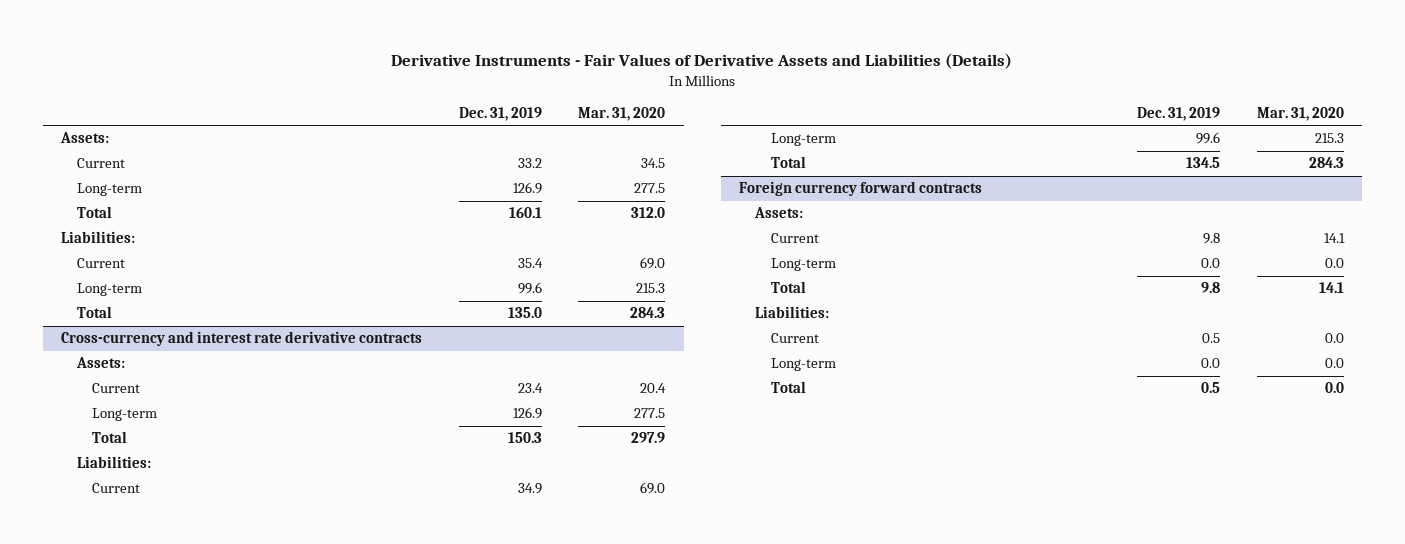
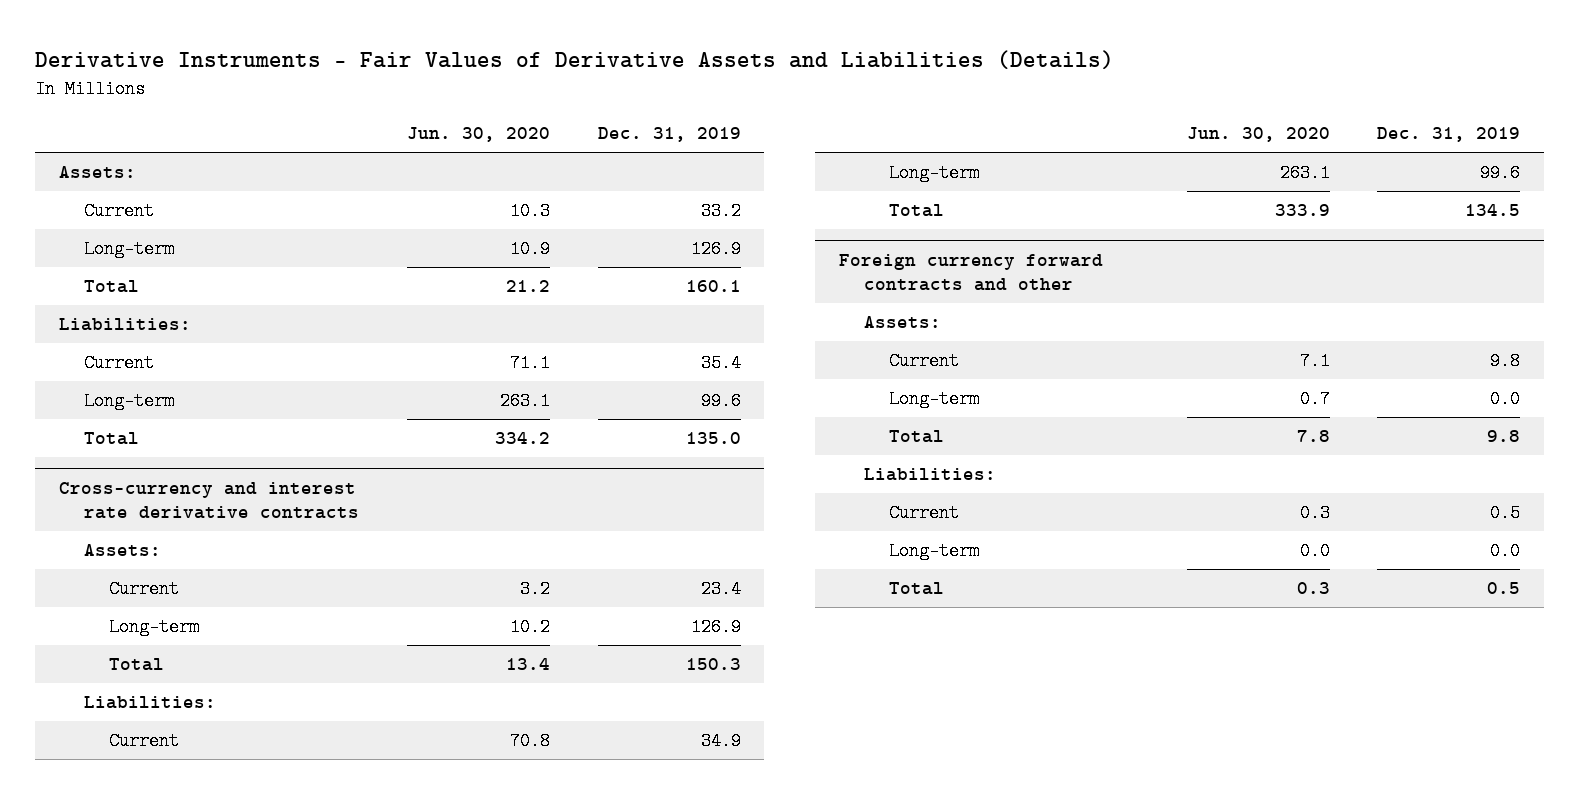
[578,107,666,122] Mar. 31, 2020 -> none
none -> [406,127,550,143] Jun. 30, 2020
[739,181,983,197] Foreign currency forward contracts -> [839,254,1104,291] Foreign currency forward contracts and other

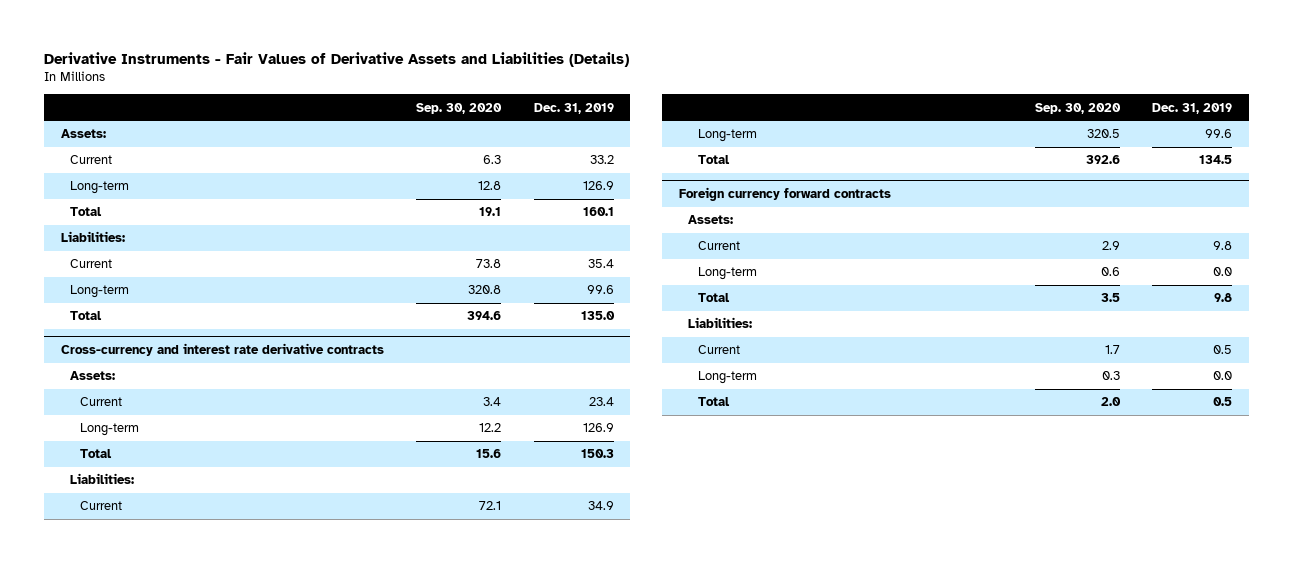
[406,127,550,143] Jun. 30, 2020 -> none
none -> [416,102,503,114] Sep. 30, 2020
[839,254,1104,291] Foreign currency forward contracts and other -> [678,187,891,202] Foreign currency forward contracts

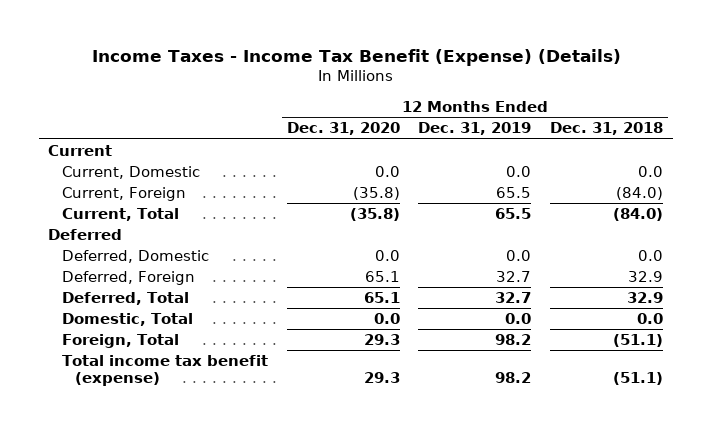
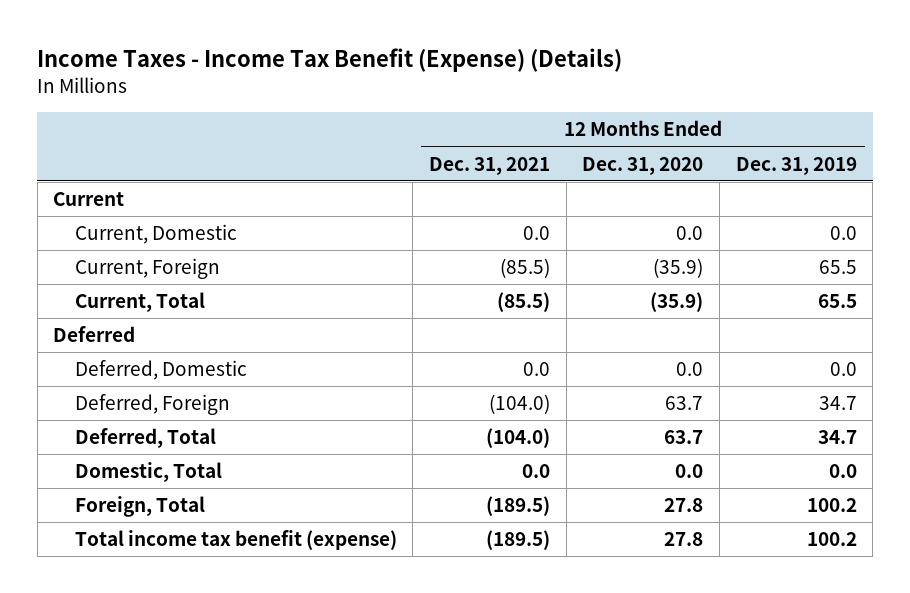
[550,122,664,136] Dec. 31, 2018 -> none
none -> [429,156,551,175] Dec. 31, 2021
[352,187,400,201] (35.8) -> [653,258,704,279] (35.9)
[349,208,400,222] (35.8) -> [650,292,704,313] (35.9)
[364,271,400,283] 65.1 -> [665,396,704,411] 63.7
[496,271,532,283] 32.7 -> [818,396,857,411] 34.7
[363,292,400,304] 65.1 -> [664,430,704,445] 63.7
[495,292,532,304] 32.7 -> [817,430,857,445] 34.7
[363,334,400,346] 29.3 -> [664,498,704,513] 27.8
[495,334,532,346] 98.2 -> [806,498,857,513] 100.2
[363,372,400,384] 29.3 -> [664,532,704,547] 27.8
[495,372,532,384] 98.2 -> [806,532,857,547] 100.2

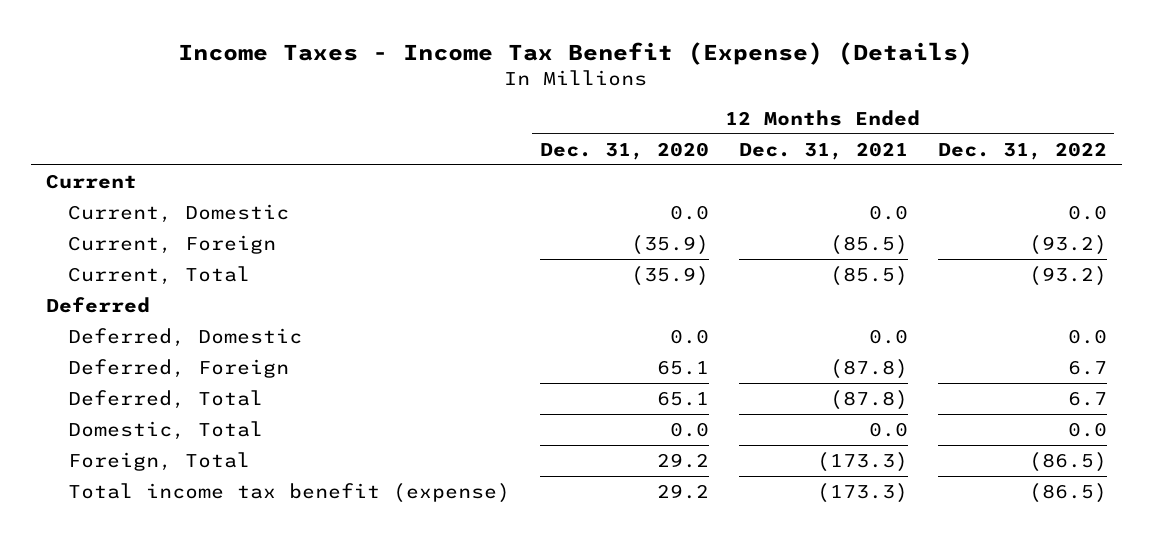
[735,156,857,175] Dec. 31, 2019 -> none
none -> [937,141,1107,160] Dec. 31, 2022
[489,394,551,415] (104.0) -> [829,358,908,379] (87.8)
[665,396,704,411] 63.7 -> [656,359,709,375] 65.1
[486,428,551,449] (104.0) -> [829,389,908,410] (87.8)
[664,430,704,445] 63.7 -> [656,390,709,406] 65.1
[486,496,551,517] (189.5) -> [816,451,908,472] (173.3)
[664,498,704,513] 27.8 -> [656,452,709,468] 29.2
[486,530,551,551] (189.5) -> [816,482,908,503] (173.3)
[664,532,704,547] 27.8 -> [656,483,709,499] 29.2

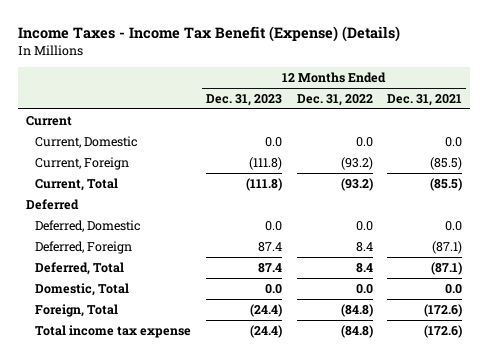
[539,141,709,160] Dec. 31, 2020 -> none
none -> [205,94,282,107] Dec. 31, 2023
[829,358,908,379] (87.8) -> [432,240,463,254] (87.1)
[1067,359,1107,375] 6.7 -> [355,241,373,252] 8.4
[829,389,908,410] (87.8) -> [431,261,463,275] (87.1)
[1067,390,1107,406] 6.7 -> [355,262,373,273] 8.4
[816,451,908,472] (173.3) -> [424,303,463,317] (172.6)
[1028,451,1107,472] (86.5) -> [340,303,373,317] (84.8)
[67,482,510,503] Total income tax benefit (expense) -> [35,324,192,338] Total income tax expense
[816,482,908,503] (173.3) -> [424,324,463,338] (172.6)
[1028,482,1107,503] (86.5) -> [340,324,373,338] (84.8)

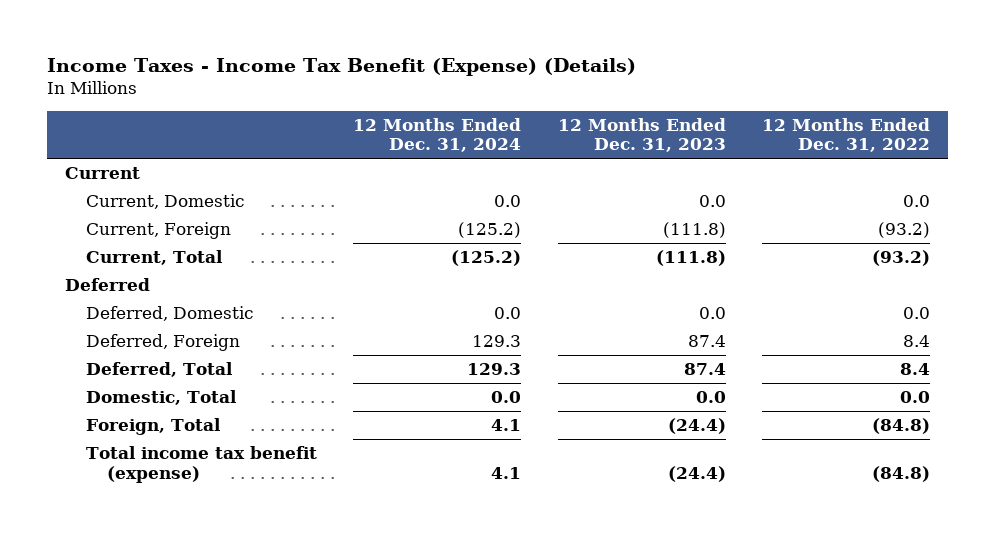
[387,94,463,107] Dec. 31, 2021 -> none
none -> [353,117,522,153] 12 Months Ended Dec. 31, 2024
[35,324,192,338] Total income tax expense -> [86,445,318,483] Total income tax benefit (expense)

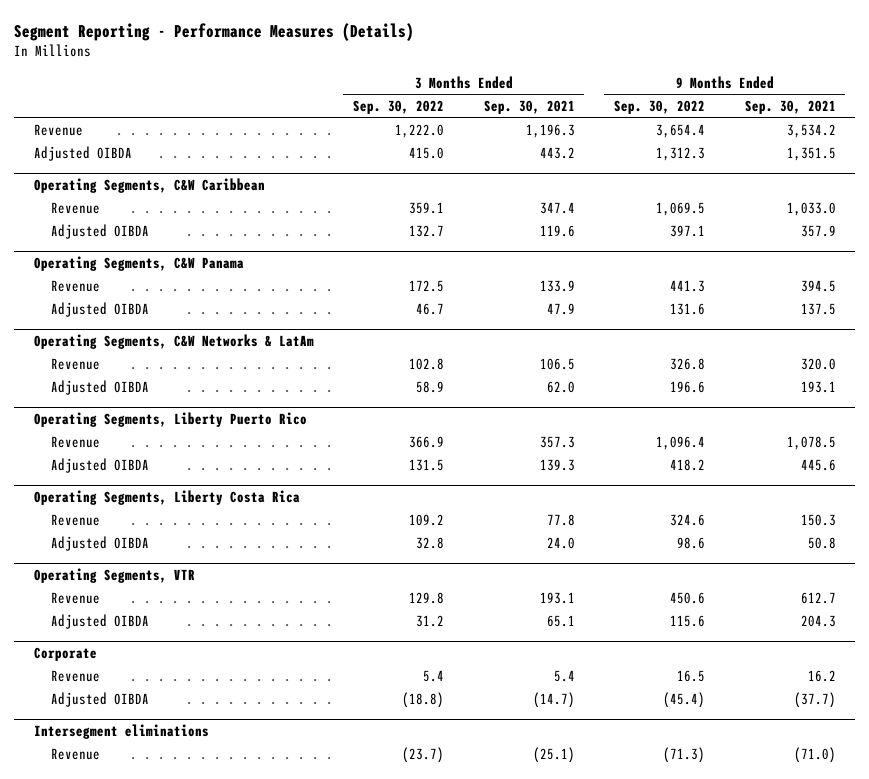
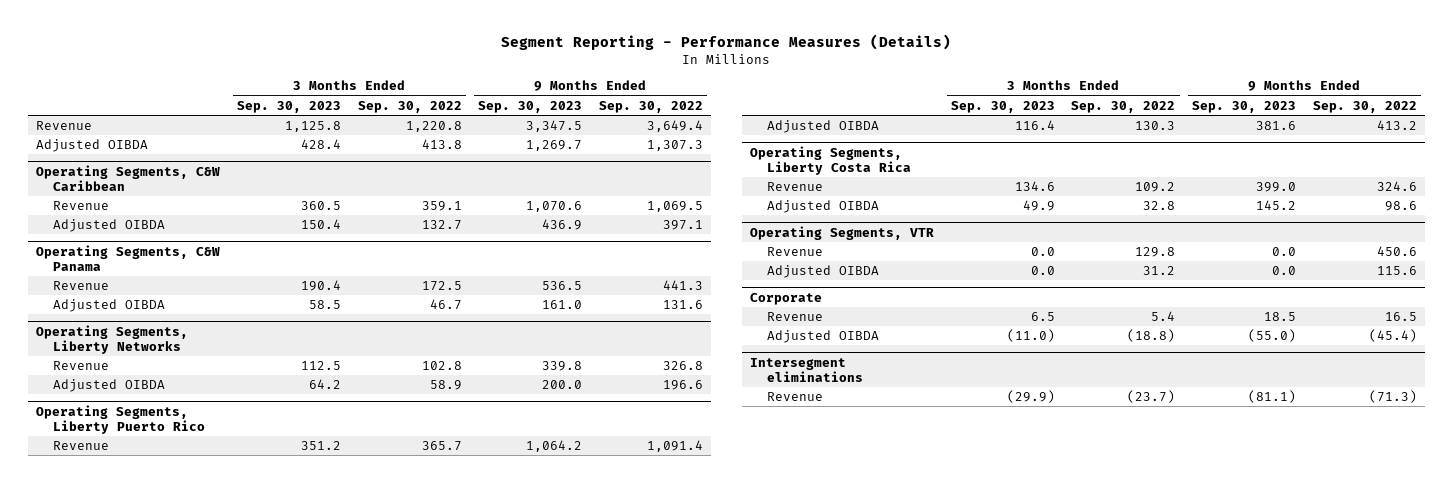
[483,99,575,114] Sep. 30, 2021 -> none
[744,99,836,114] Sep. 30, 2021 -> none
none -> [236,100,341,113] Sep. 30, 2023
none -> [478,100,583,113] Sep. 30, 2023
[395,123,445,138] 1,222.0 -> [405,121,462,133] 1,220.8
[656,123,706,138] 3,654.4 -> [646,120,703,133] 3,649.4
[409,146,445,159] 415.0 -> [421,139,462,150] 413.8
[656,146,706,161] 1,312.3 -> [646,140,703,152] 1,307.3
[33,333,314,349] Operating Segments, C&W Networks & LatAm -> none
none -> [36,324,189,354] Operating Segments, Liberty Networks
[409,435,445,448] 366.9 -> [421,441,462,452] 365.7
[656,435,706,450] 1,096.4 -> [646,440,703,453] 1,091.4
[409,458,445,471] 131.5 -> [1135,121,1176,131] 130.3
[670,458,706,471] 418.2 -> [1376,120,1417,131] 413.2

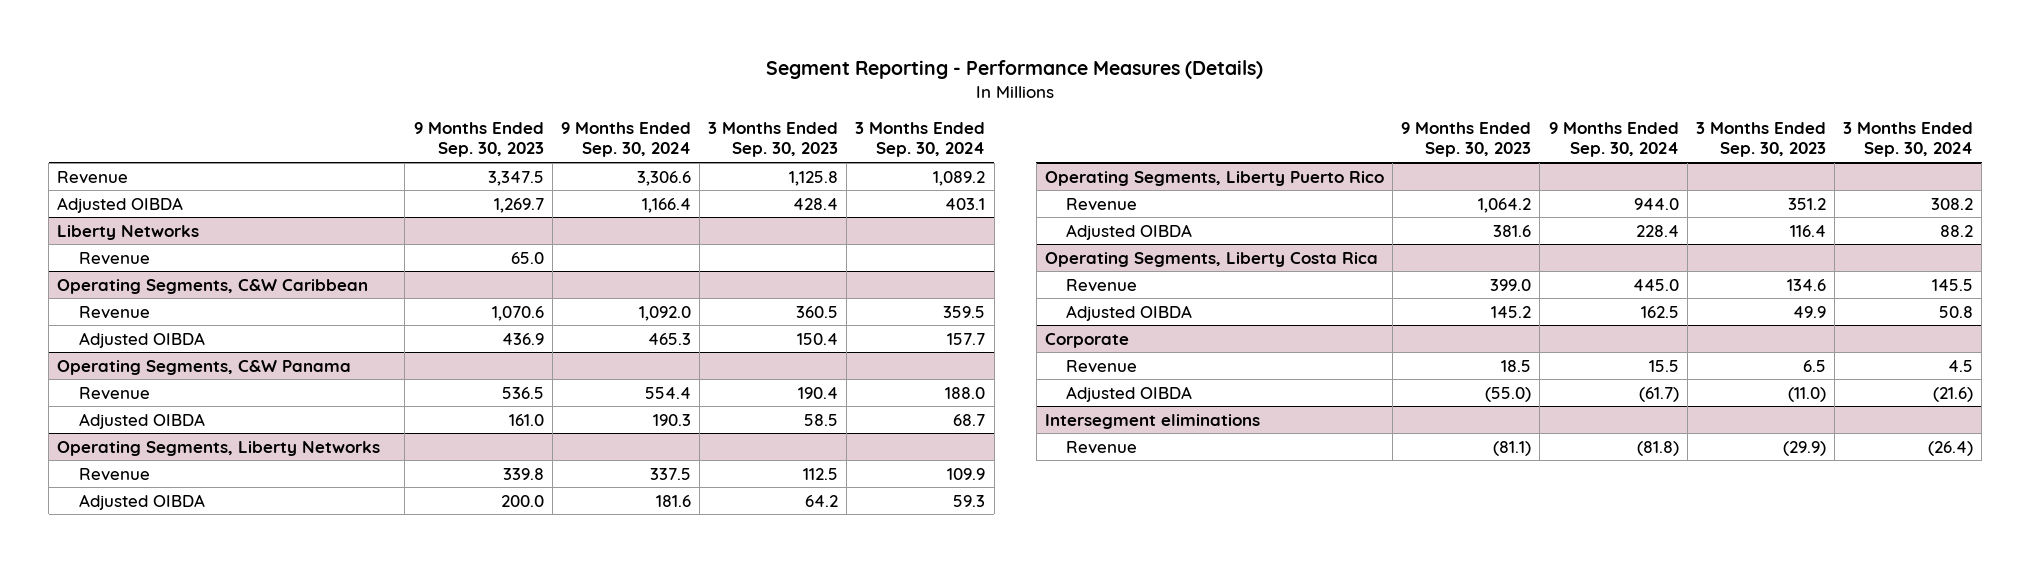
[357,100,462,113] Sep. 30, 2022 -> none
[598,100,703,113] Sep. 30, 2022 -> none
none -> [560,122,691,158] 9 Months Ended Sep. 30, 2024
none -> [855,122,986,158] 3 Months Ended Sep. 30, 2024
none -> [57,224,200,240] Liberty Networks
none -> [78,251,150,265] Revenue
[750,225,935,240] Operating Segments, VTR -> none
[767,247,824,257] Revenue -> none
[767,265,880,279] Adjusted OIBDA -> none

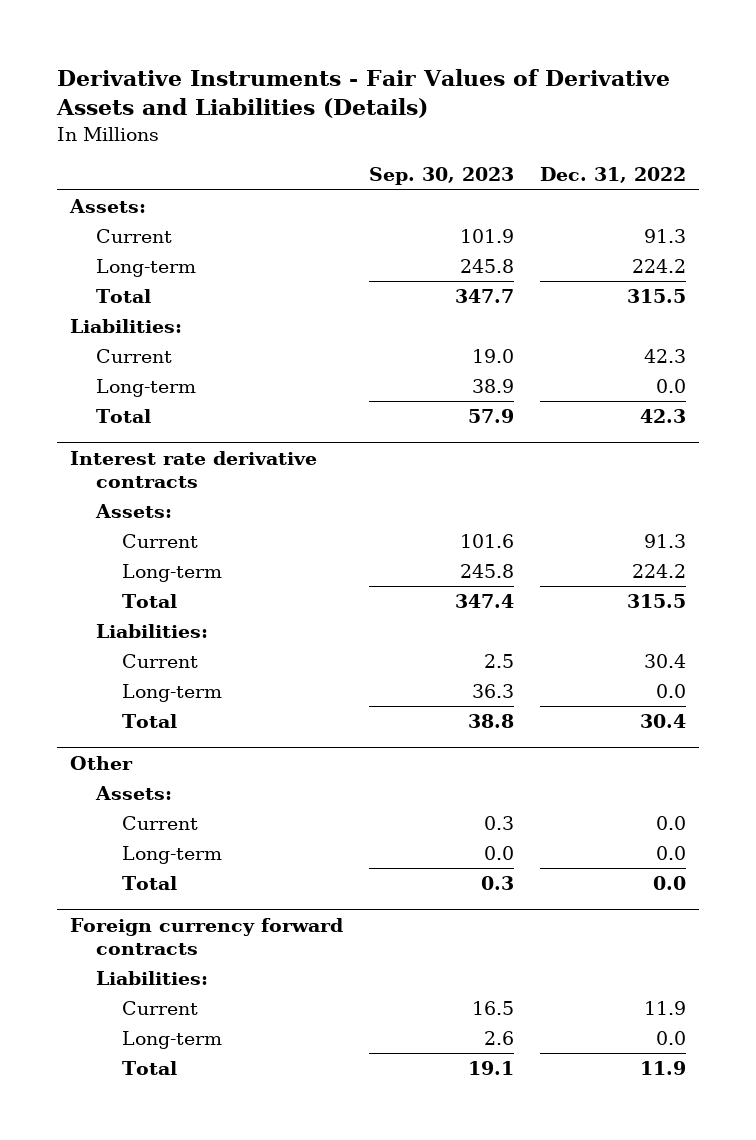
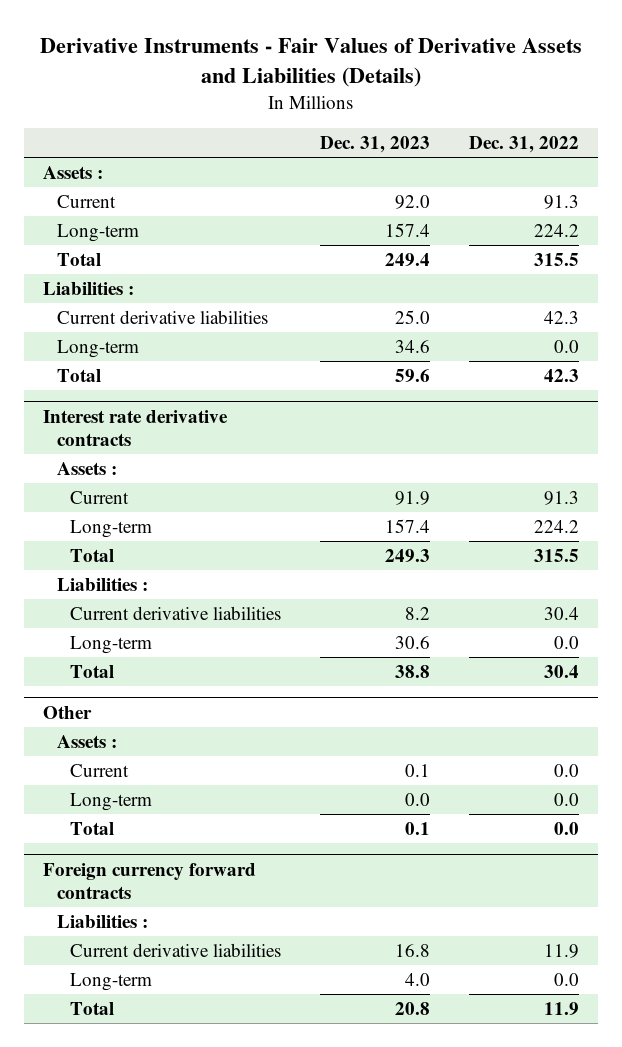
[369,167,515,186] Sep. 30, 2023 -> none
none -> [320,136,431,154] Dec. 31, 2023
[69,199,147,214] Assets: -> [43,165,104,179] Assets :
[70,319,183,334] Liabilities: -> [43,281,135,295] Liabilities :
[96,349,173,364] Current -> [56,309,268,324] Current derivative liabilities
[95,504,173,519] Assets: -> [56,461,117,475] Assets :
[96,624,209,639] Liabilities: -> [56,577,148,591] Liabilities :
[122,654,199,669] Current -> [70,605,282,620] Current derivative liabilities
[95,786,173,801] Assets: -> [56,734,117,748] Assets :
[96,971,209,986] Liabilities: -> [56,914,148,928] Liabilities :
[122,1001,199,1016] Current -> [70,942,282,957] Current derivative liabilities

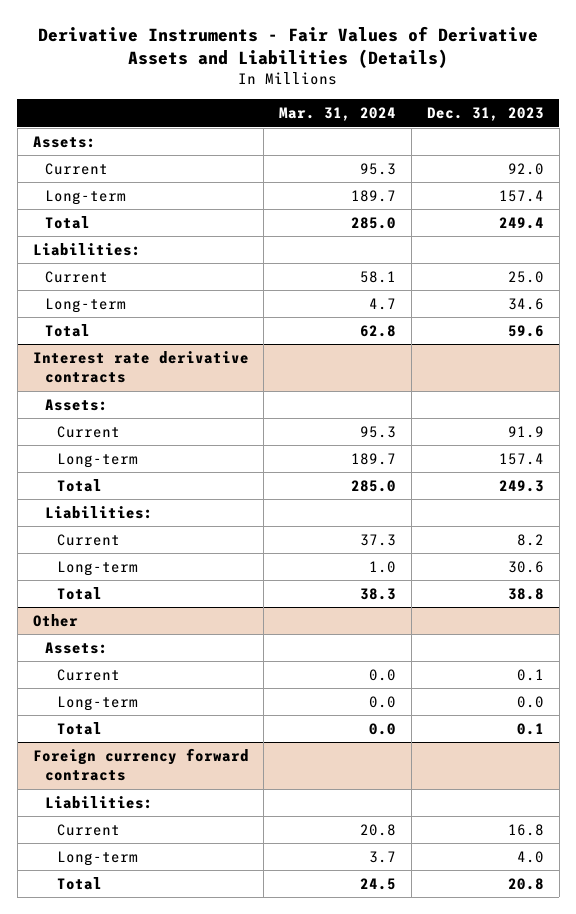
[468,136,579,154] Dec. 31, 2022 -> none
none -> [279,107,397,122] Mar. 31, 2024
[43,165,104,179] Assets : -> [32,136,96,149] Assets:
[43,281,135,295] Liabilities : -> [32,243,141,257] Liabilities:
[56,309,268,324] Current derivative liabilities -> [44,271,108,284] Current
[56,461,117,475] Assets : -> [44,399,108,412] Assets:
[56,577,148,591] Liabilities : -> [44,506,153,520] Liabilities:
[70,605,282,620] Current derivative liabilities -> [56,534,120,547] Current
[56,734,117,748] Assets : -> [44,642,108,655] Assets:
[56,914,148,928] Liabilities : -> [44,796,153,810] Liabilities:
[70,942,282,957] Current derivative liabilities -> [56,824,120,837] Current

